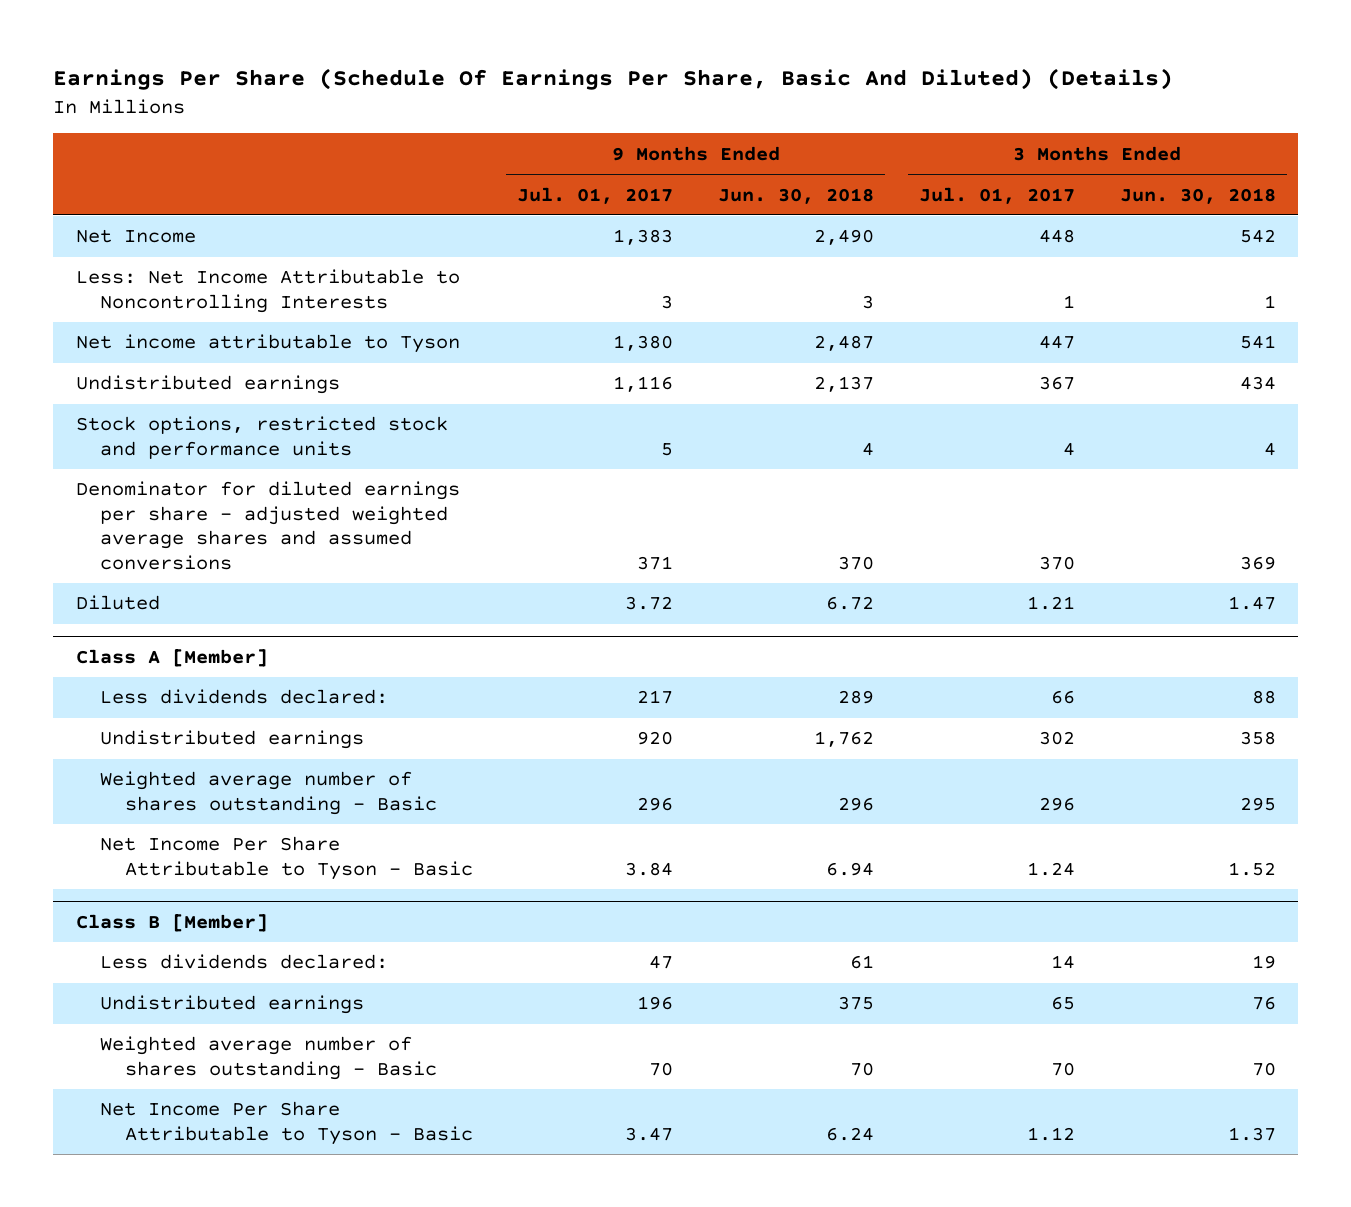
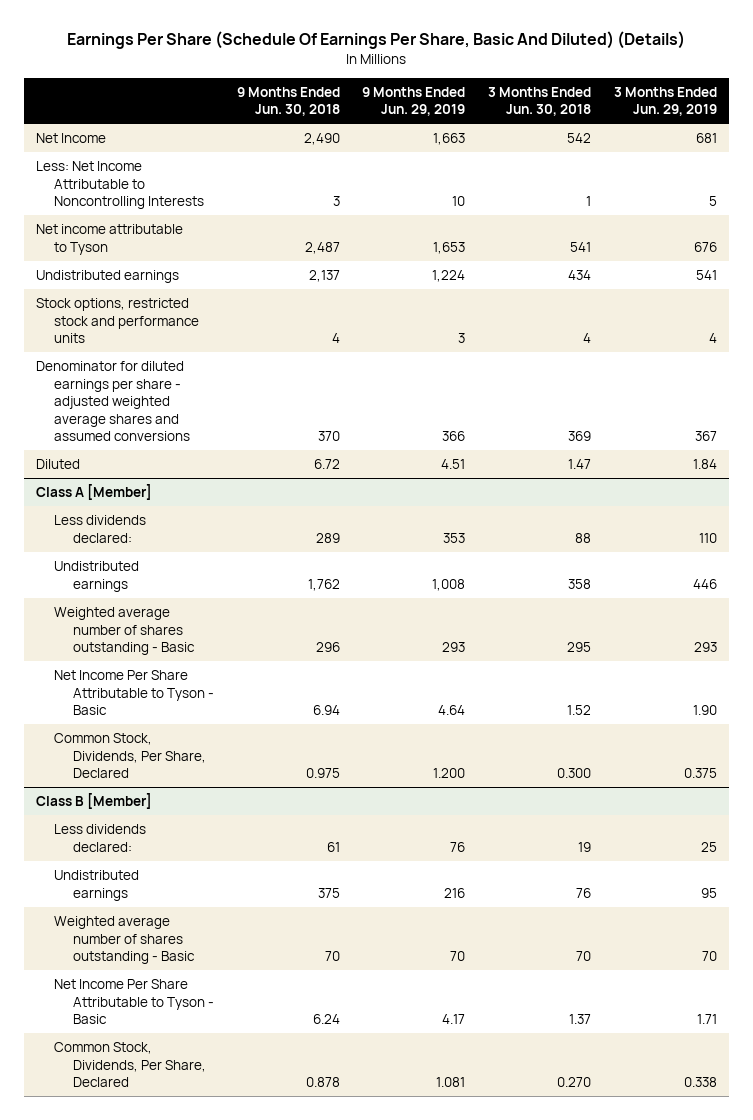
[517,186,674,204] Jul. 01, 2017 -> none
[918,186,1075,204] Jul. 01, 2017 -> none
none -> [362,86,466,117] 9 Months Ended Jun. 29, 2019
none -> [614,86,718,117] 3 Months Ended Jun. 29, 2019
none -> [54,733,206,779] Common Stock, Dividends, Per Share, Declared
none -> [54,1042,206,1088] Common Stock, Dividends, Per Share, Declared

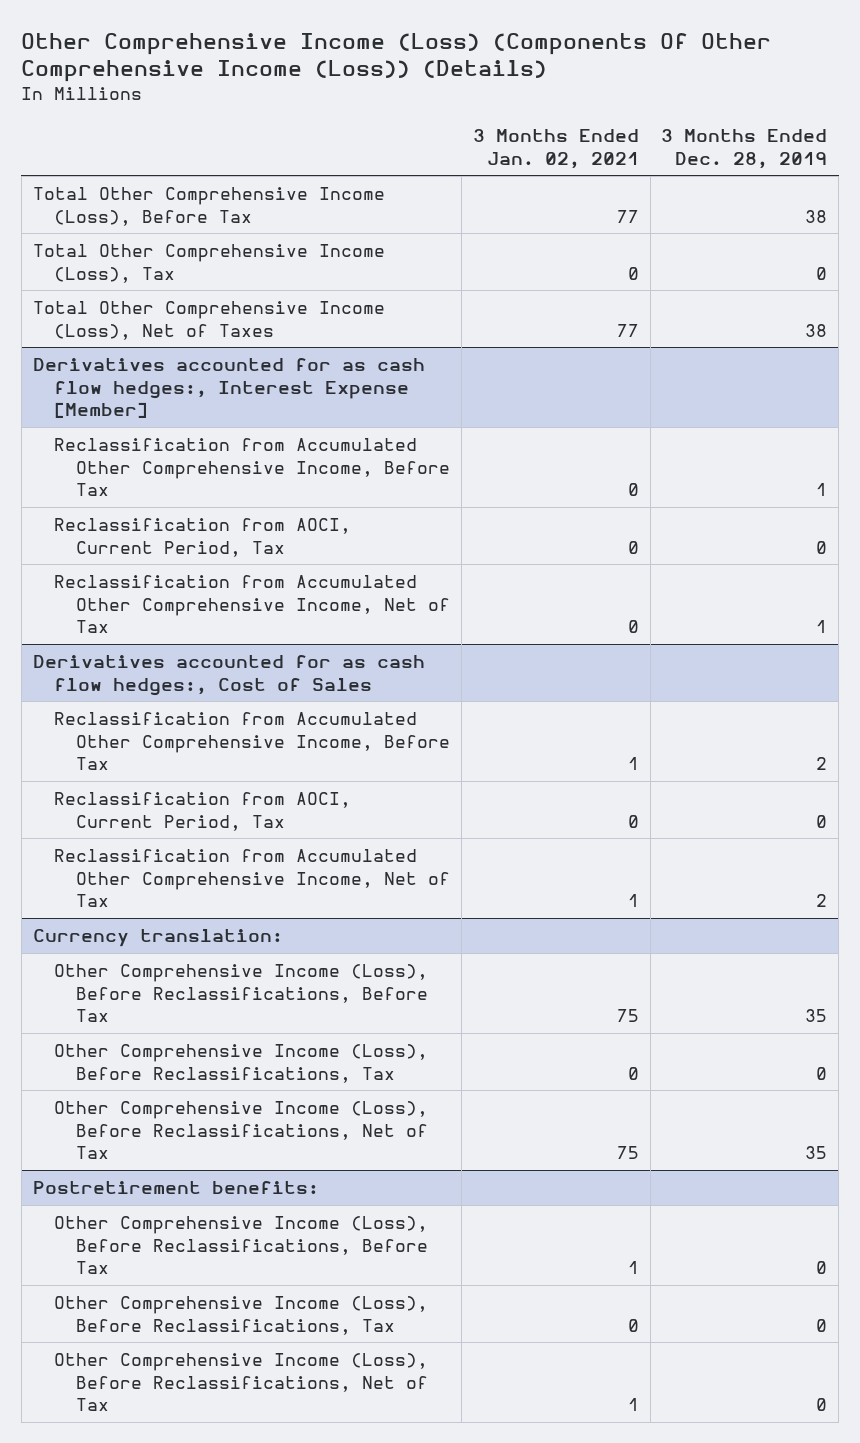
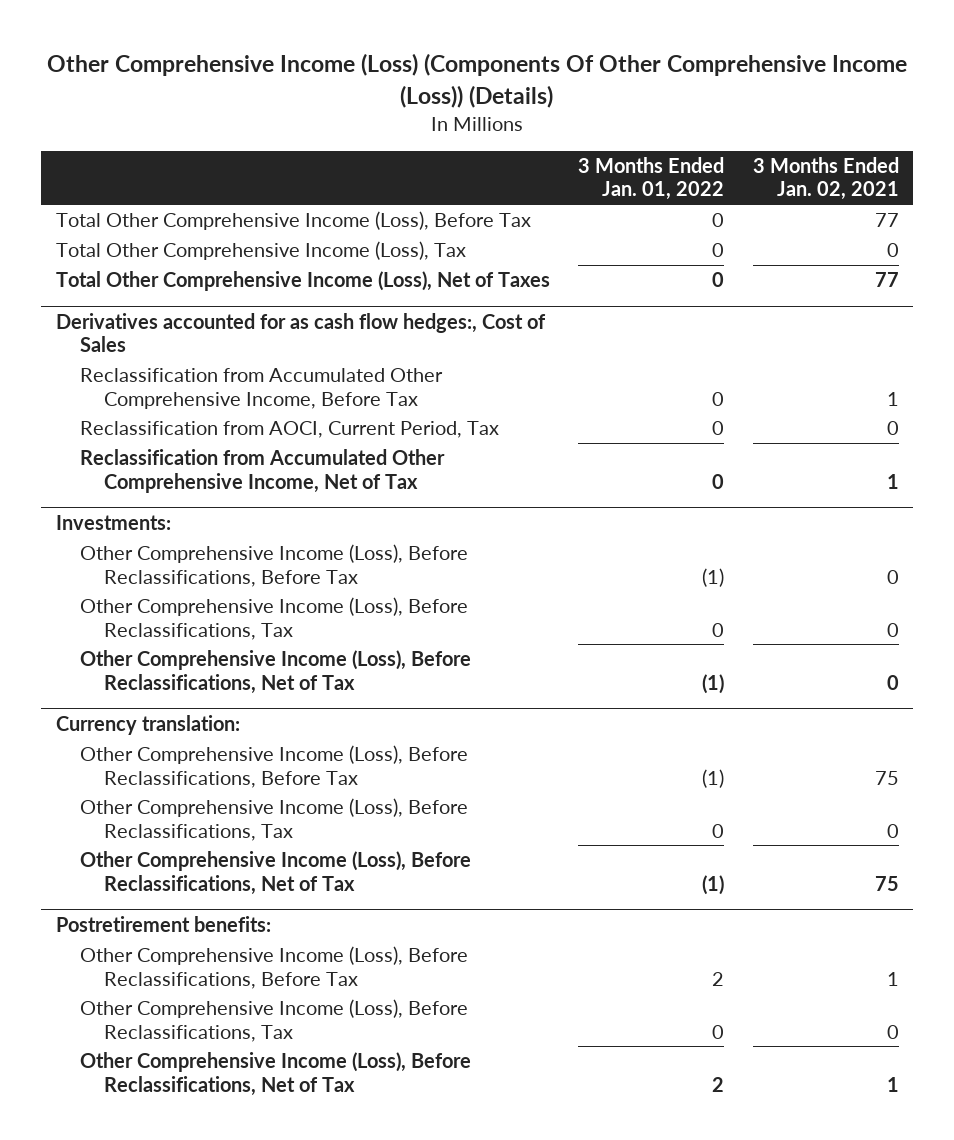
[661,129,828,169] 3 Months Ended Dec. 28, 2019 -> none
none -> [578,156,725,201] 3 Months Ended Jan. 01, 2022
[32,358,425,419] Derivatives accounted for as cash flow hedges:, Interest Expense [Member] -> none
[54,438,451,497] Reclassification from Accumulated Other Comprehensive Income, Before Tax -> none
[54,518,352,557] Reclassification from AOCI, Current Period, Tax -> none
[54,575,451,634] Reclassification from Accumulated Other Comprehensive Income, Net of Tax -> none
none -> [55,514,171,530] Investments:
none -> [79,544,468,587] Other Comprehensive Income (Loss), Before Reclassifications, Before Tax
none -> [79,597,468,640] Other Comprehensive Income (Loss), Before Reclassifications, Tax
none -> [79,650,471,694] Other Comprehensive Income (Loss), Before Reclassifications, Net of Tax

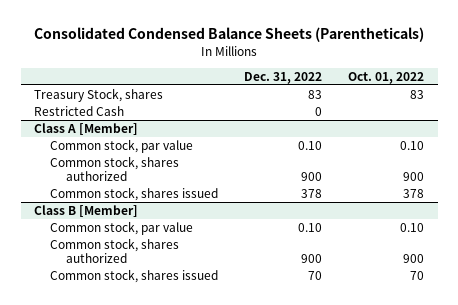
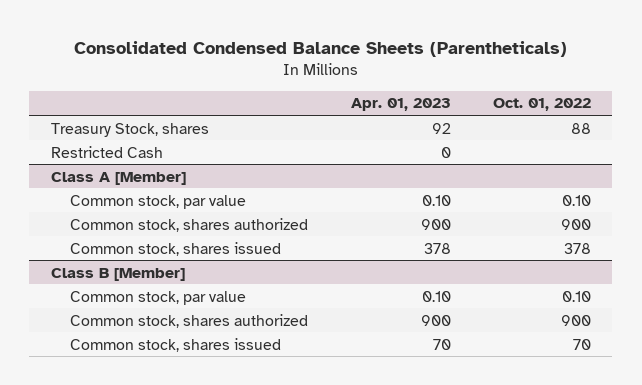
[244,71,323,84] Dec. 31, 2022 -> none
none -> [350,98,451,112] Apr. 01, 2023
[410,89,425,99] 83 -> [571,122,592,134] 88

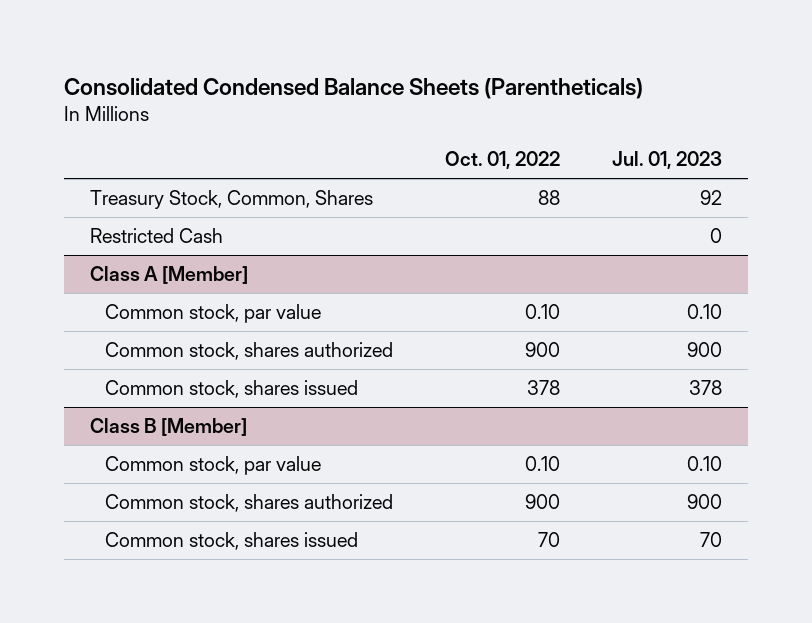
[350,98,451,112] Apr. 01, 2023 -> none
none -> [612,151,723,170] Jul. 01, 2023
[50,122,209,137] Treasury Stock, shares -> [90,190,374,210] Treasury Stock, Common, Shares

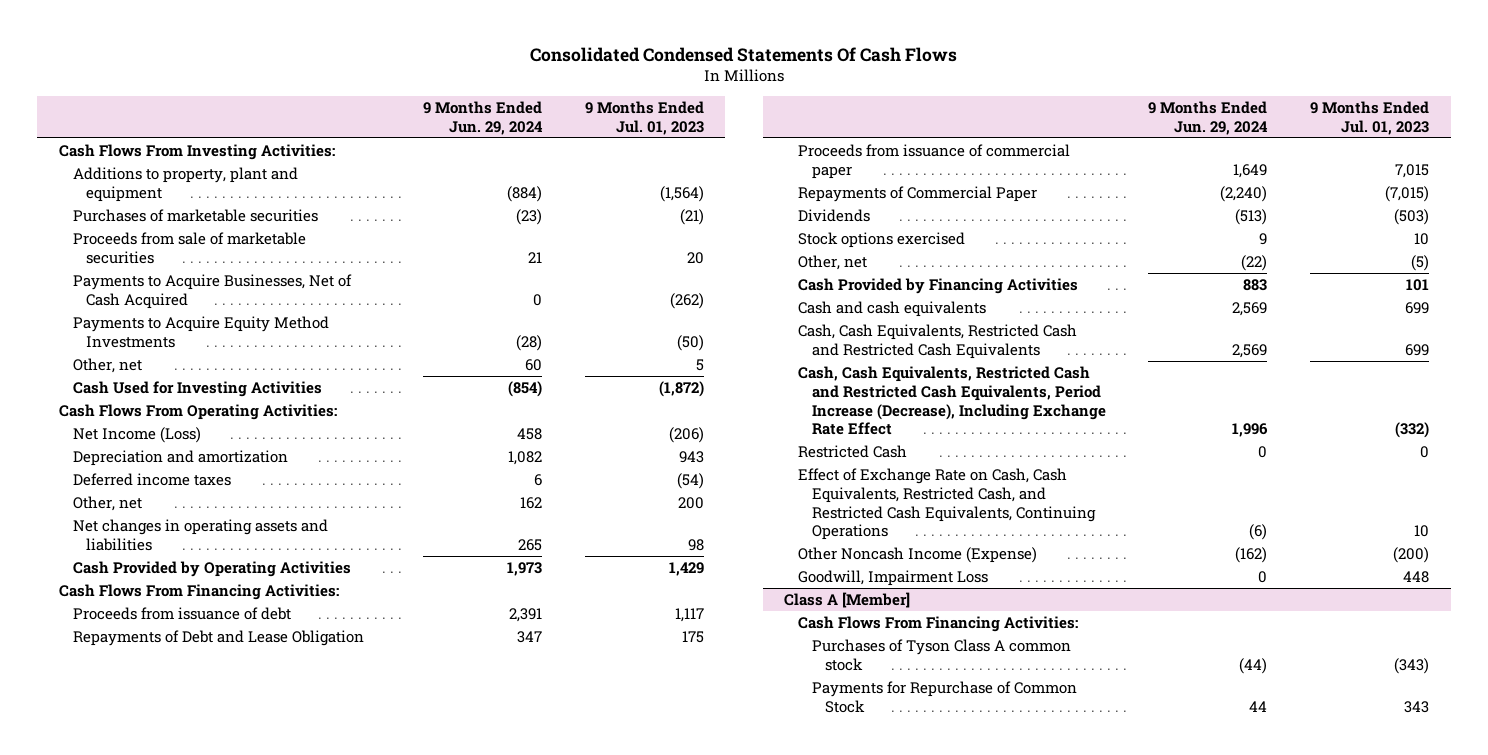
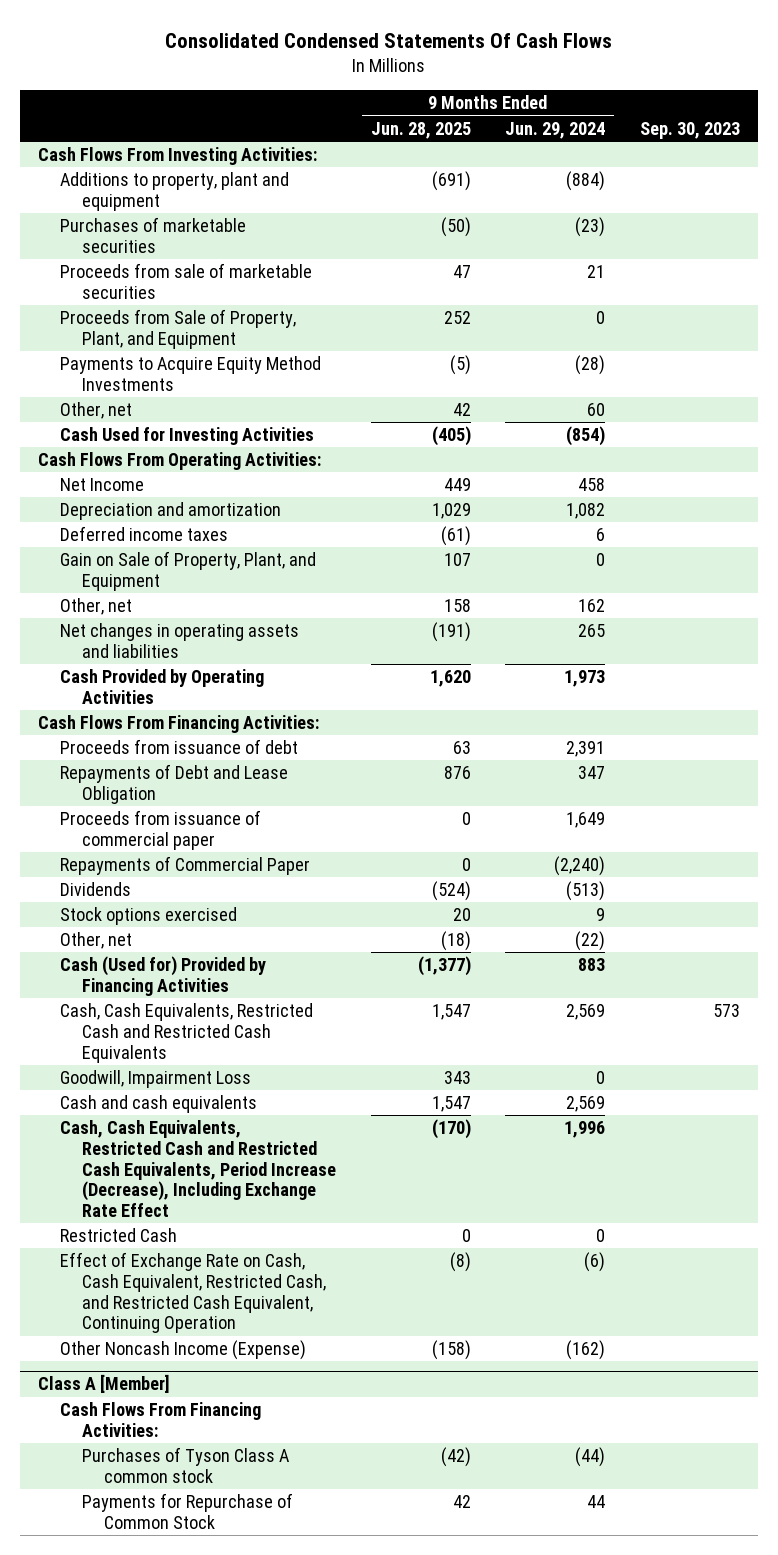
[584,100,704,135] 9 Months Ended Jul. 01, 2023 -> none
none -> [370,121,471,139] Jun. 28, 2025
none -> [640,121,741,139] Sep. 30, 2023
[72,273,352,309] Payments to Acquire Businesses, Net of Cash Acquired -> none
none -> [59,309,296,349] Proceeds from Sale of Property, Plant, and Equipment
[72,426,201,443] Net Income (Loss) -> [59,478,144,492] Net Income
none -> [59,551,316,591] Gain on Sale of Property, Plant, and Equipment
[797,277,1078,294] Cash Provided by Financing Activities -> [59,956,266,996] Cash (Used for) Provided by Financing Activities
[797,569,988,586] Goodwill, Impairment Loss -> [59,1070,251,1089] Goodwill, Impairment Loss
[797,300,986,317] Cash and cash equivalents -> [59,1095,257,1114] Cash and cash equivalents
[797,467,1096,541] Effect of Exchange Rate on Cash, Cash Equivalents, Restricted Cash, and Restricted Cash Equivalents, Continuing Operations -> [59,1252,326,1334] Effect of Exchange Rate on Cash, Cash Equivalent, Restricted Cash, and Restricted Cash Equivalent, Continuing Operation

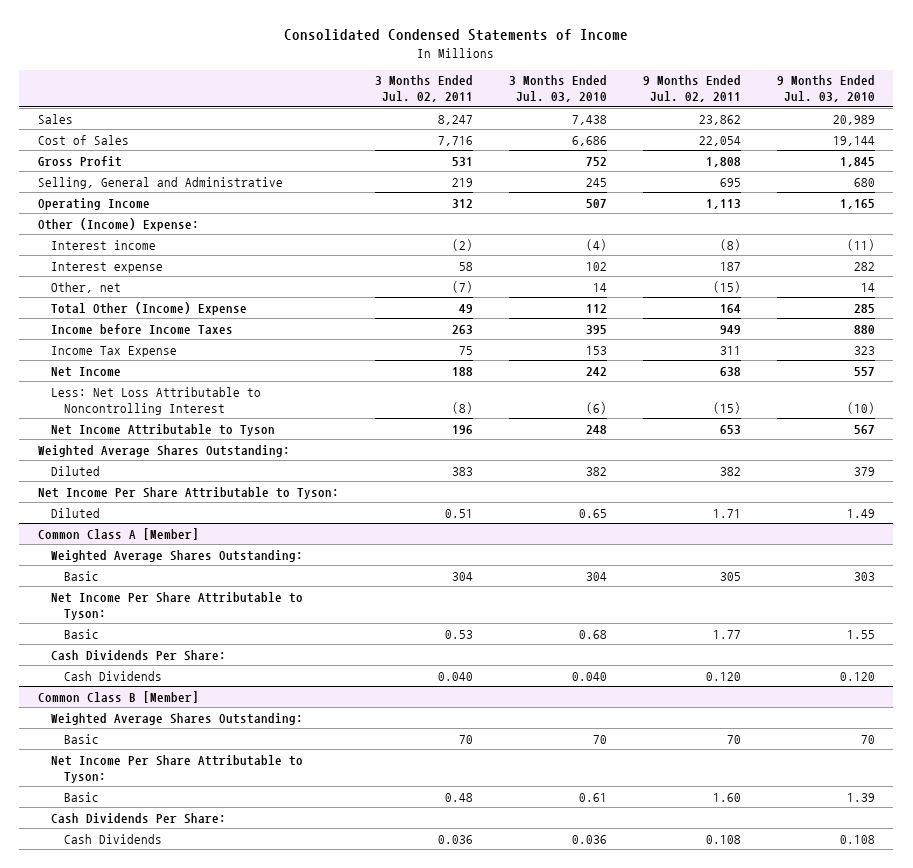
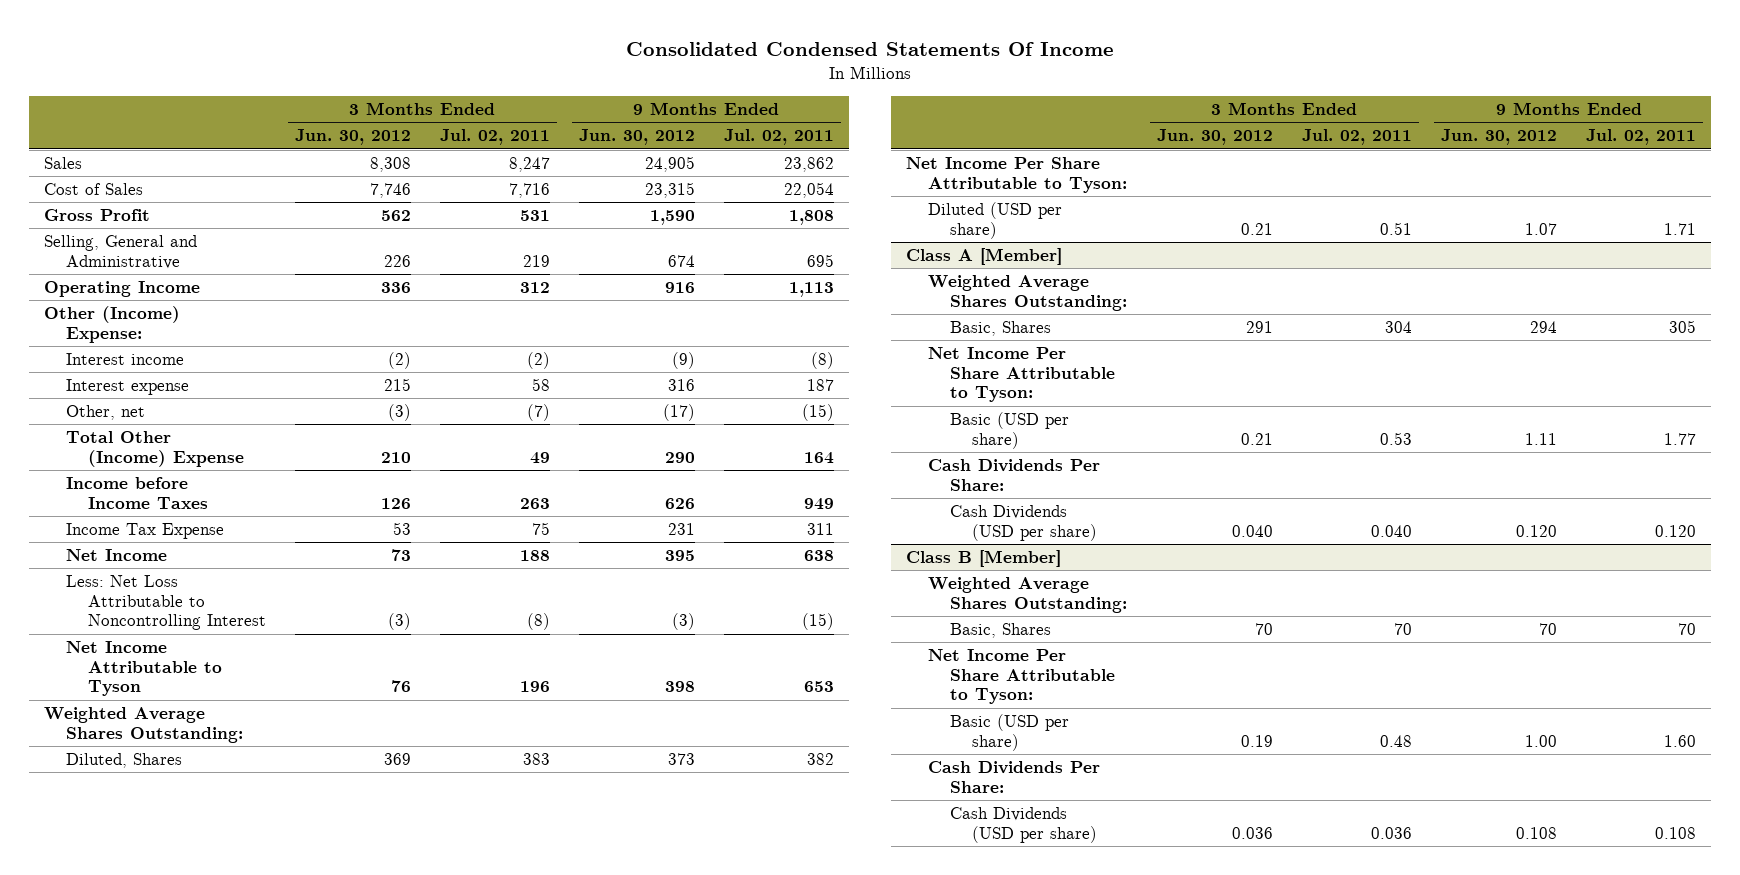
[284,29,629,42] Consolidated Condensed Statements of Income -> [625,41,1114,56] Consolidated Condensed Statements Of Income
[508,75,607,103] 3 Months Ended Jul. 03, 2010 -> none
[777,75,876,103] 9 Months Ended Jul. 03, 2010 -> none
none -> [294,129,411,146] Jun. 30, 2012
none -> [578,129,695,146] Jun. 30, 2012
[50,465,100,476] Diluted -> [65,753,182,769] Diluted, Shares
[50,507,100,518] Diluted -> [927,202,1062,239] Diluted (USD per share)
[37,527,199,540] Common Class A [Member] -> [905,248,1062,266] Class A [Member]
[63,570,99,581] Basic -> [949,321,1051,337] Basic, Shares
[63,628,99,639] Basic -> [949,412,1069,449] Basic (USD per share)
[63,670,162,681] Cash Dividends -> [949,505,1097,541] Cash Dividends (USD per share)
[37,690,199,703] Common Class B [Member] -> [905,550,1061,568] Class B [Member]
[63,733,99,744] Basic -> [949,623,1051,639] Basic, Shares
[63,791,99,802] Basic -> [949,714,1069,751] Basic (USD per share)
[63,833,162,844] Cash Dividends -> [949,807,1097,843] Cash Dividends (USD per share)

